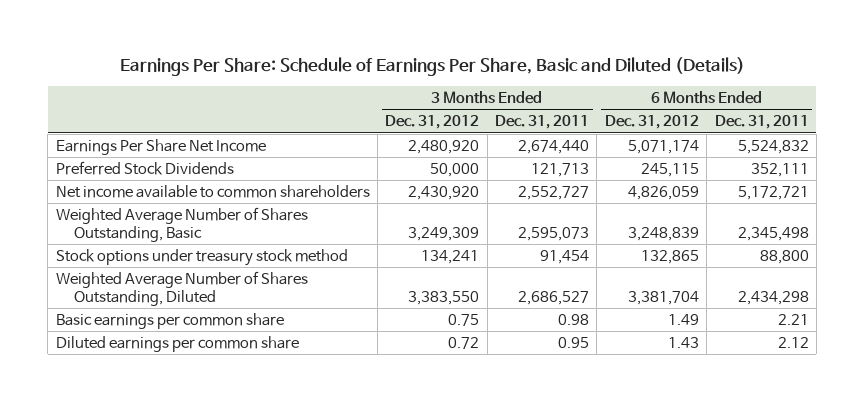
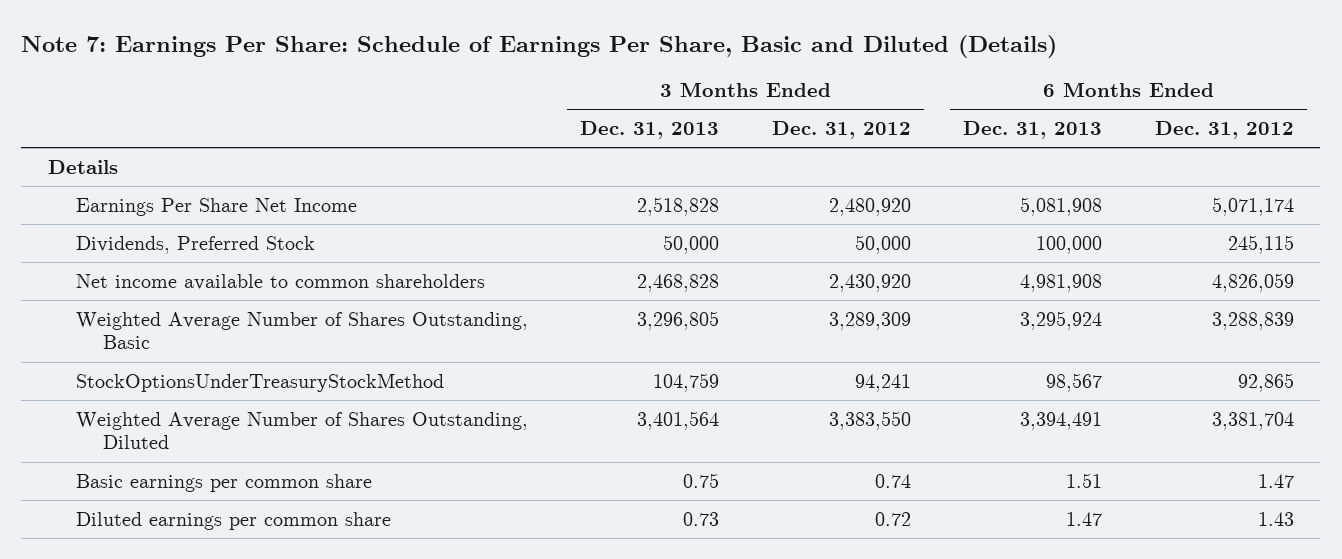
[120,57,746,77] Earnings Per Share: Schedule of Earnings Per Share, Basic and Diluted (Details) -> [21,34,1058,58] Note 7: Earnings Per Share: Schedule of Earnings Per Share, Basic and Diluted (Details)
[495,115,590,130] Dec. 31, 2011 -> none
[714,115,809,130] Dec. 31, 2011 -> none
none -> [580,120,720,139] Dec. 31, 2013
none -> [963,120,1103,139] Dec. 31, 2013
none -> [47,159,118,174] Details
[55,161,234,176] Preferred Stock Dividends -> [75,235,315,254] Dividends, Preferred Stock
[55,249,348,267] Stock options under treasury stock method -> none
[408,226,480,241] 3,249,309 -> [828,311,911,330] 3,289,309
[627,226,699,241] 3,248,839 -> [1212,311,1295,330] 3,288,839
none -> [75,372,444,392] StockOptionsUnderTreasuryStockMethod
[448,314,480,327] 0.75 -> [874,473,911,488] 0.74
[667,314,699,326] 1.49 -> [1258,473,1295,488] 1.47

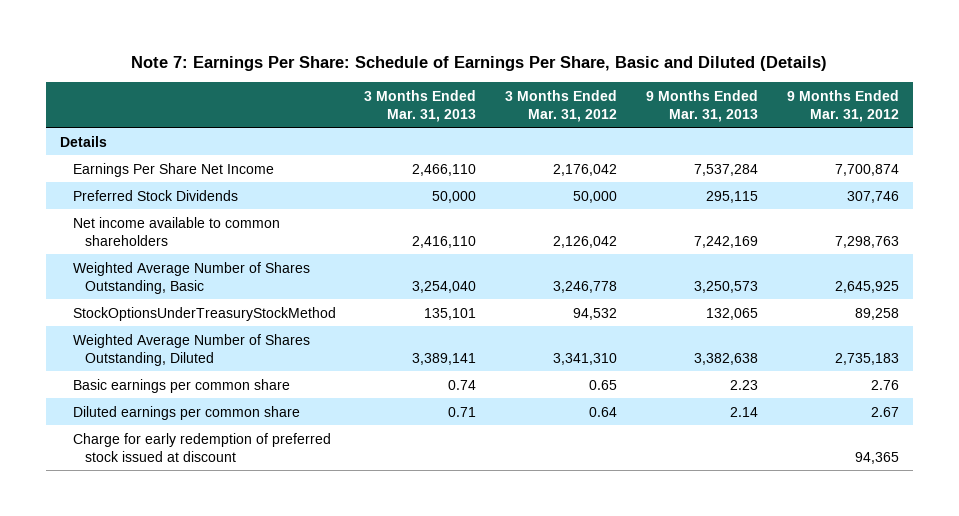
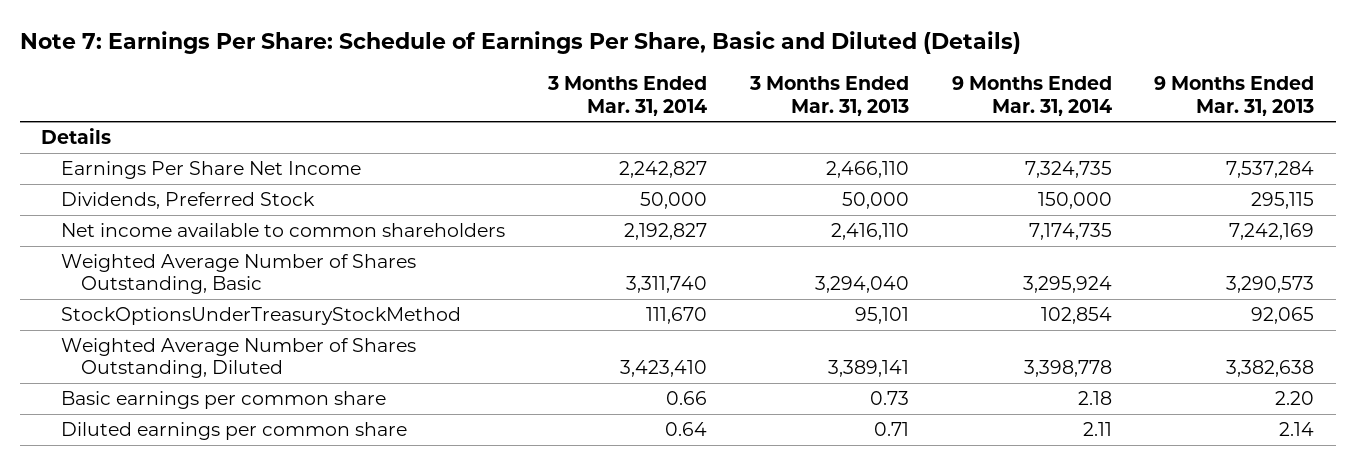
[505,89,618,122] 3 Months Ended Mar. 31, 2012 -> none
[786,89,899,122] 9 Months Ended Mar. 31, 2012 -> none
none -> [546,76,707,116] 3 Months Ended Mar. 31, 2014
none -> [951,76,1112,116] 9 Months Ended Mar. 31, 2014
[72,189,238,201] Preferred Stock Dividends -> [61,191,316,209] Dividends, Preferred Stock
[412,280,477,293] 3,254,040 -> [814,276,909,294] 3,294,040
[693,280,758,293] 3,250,573 -> [1226,276,1315,294] 3,290,573
[424,307,477,320] 135,101 -> [854,306,909,324] 95,101
[705,307,758,320] 132,065 -> [1251,306,1315,324] 92,065
[448,379,477,390] 0.74 -> [869,390,909,405] 0.73
[729,379,758,390] 2.23 -> [1275,390,1315,405] 2.20
[72,432,331,462] Charge for early redemption of preferred stock issued at discount -> none

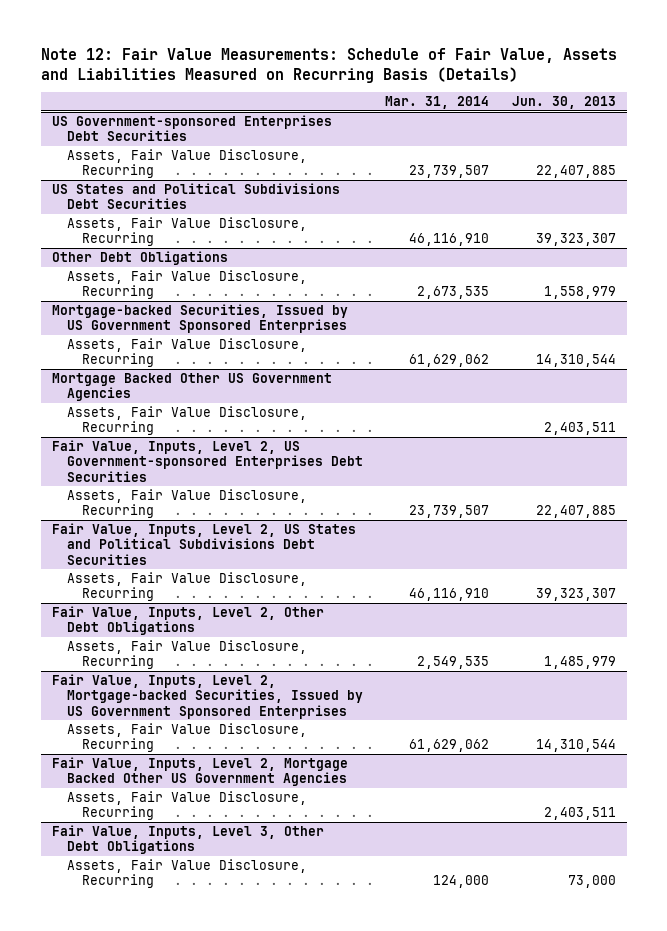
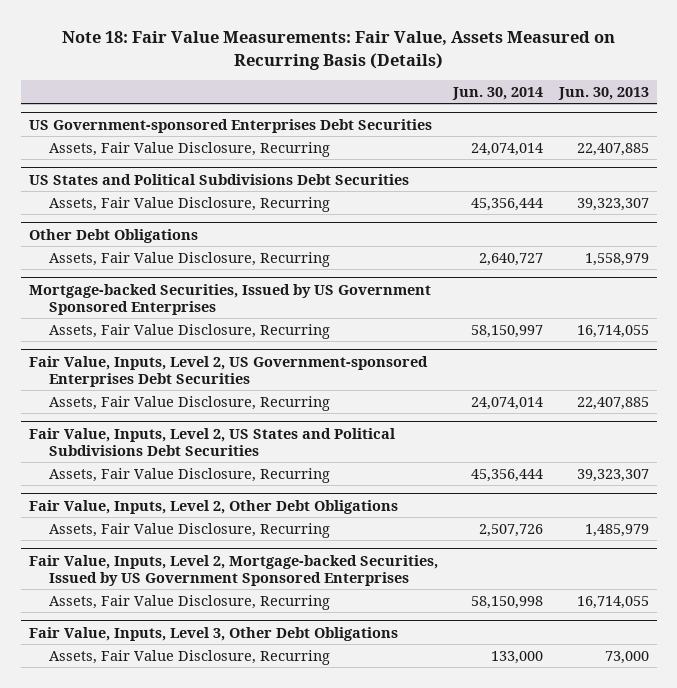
[40,48,617,83] Note 12: Fair Value Measurements: Schedule of Fair Value, Assets and Liabilities Measured on Recurring Basis (Details) -> [61,31,615,70] Note 18: Fair Value Measurements: Fair Value, Assets Measured on Recurring Basis (Details)
[385,95,490,109] Mar. 31, 2014 -> none
none -> [452,87,544,101] Jun. 30, 2014
[51,372,332,402] Mortgage Backed Other US Government Agencies -> none
[67,405,308,436] Assets, Fair Value Disclosure, Recurring -> none
[535,354,616,368] 14,310,544 -> [576,324,649,338] 16,714,055
[51,756,348,787] Fair Value, Inputs, Level 2, Mortgage Backed Other US Government Agencies -> none
[67,790,308,821] Assets, Fair Value Disclosure, Recurring -> none
[535,739,616,753] 14,310,544 -> [576,595,649,609] 16,714,055

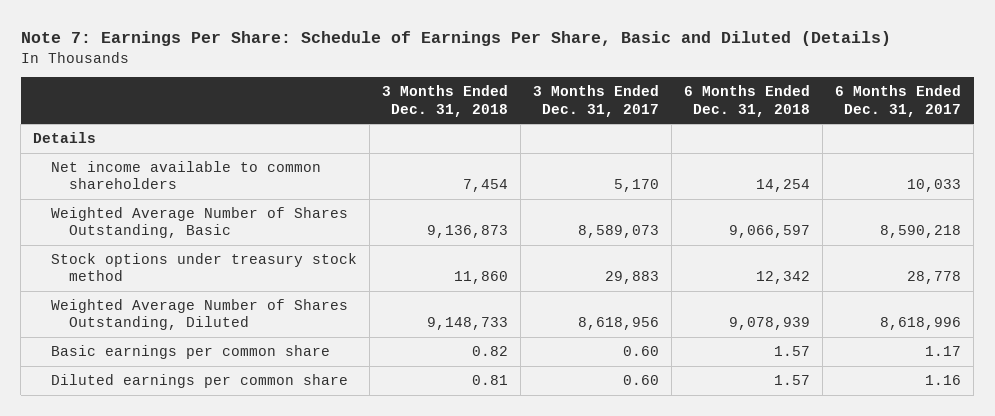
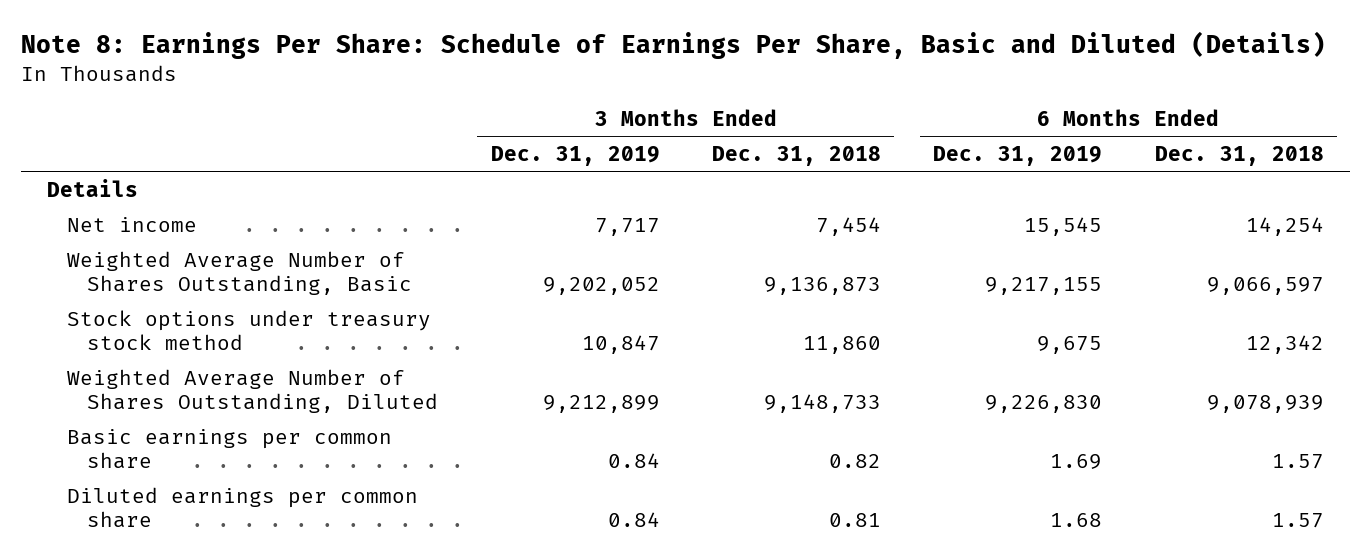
[20,31,891,47] Note 7: Earnings Per Share: Schedule of Earnings Per Share, Basic and Diluted (Details) -> [20,31,1326,60] Note 8: Earnings Per Share: Schedule of Earnings Per Share, Basic and Diluted (Details)
[533,85,660,117] 3 Months Ended Dec. 31, 2017 -> none
[835,85,962,117] 6 Months Ended Dec. 31, 2017 -> none
none -> [490,146,660,167] Dec. 31, 2019
none -> [933,146,1103,167] Dec. 31, 2019
[51,161,322,190] Net income available to common shareholders -> [67,216,198,232] Net income

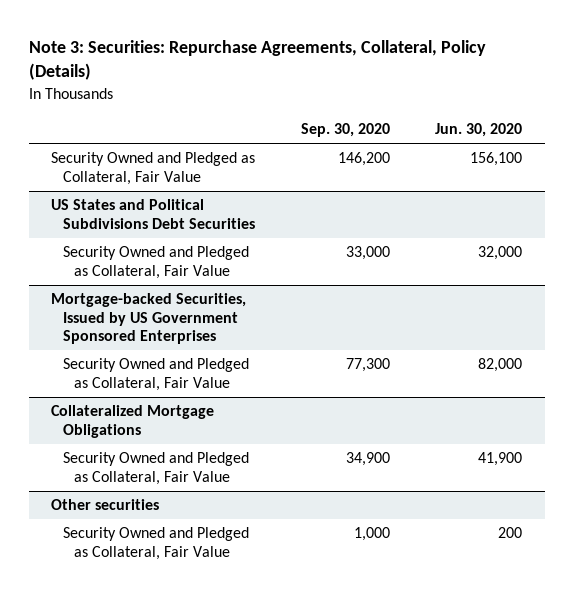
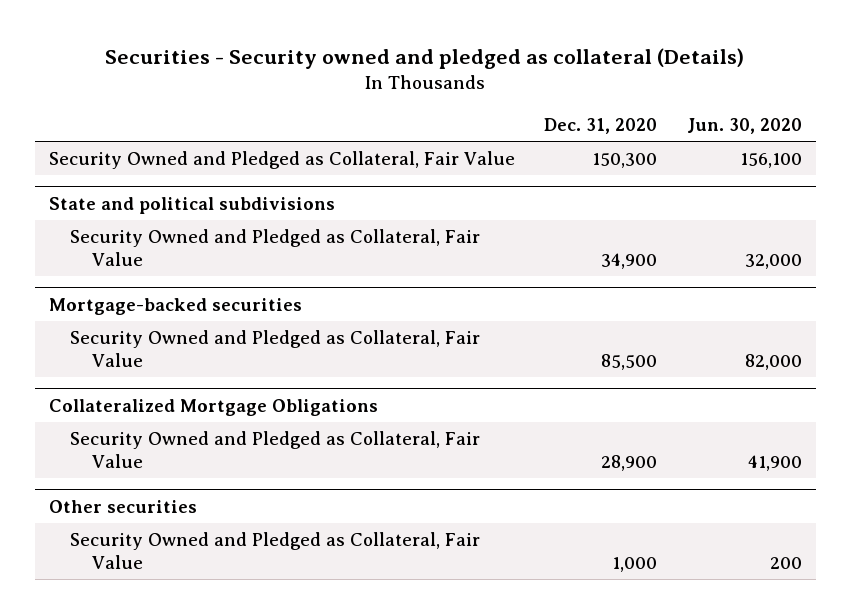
[28,39,486,81] Note 3: Securities: Repurchase Agreements, Collateral, Policy (Details) -> [105,47,745,69] Securities - Security owned and pledged as collateral (Details)
[300,122,390,137] Sep. 30, 2020 -> none
none -> [544,118,658,135] Dec. 31, 2020
[51,199,255,229] US States and Political Subdivisions Debt Securities -> [49,196,336,214] State and political subdivisions
[51,293,247,345] Mortgage-backed Securities, Issued by US Government Sponsored Enterprises -> [49,297,303,315] Mortgage-backed securities

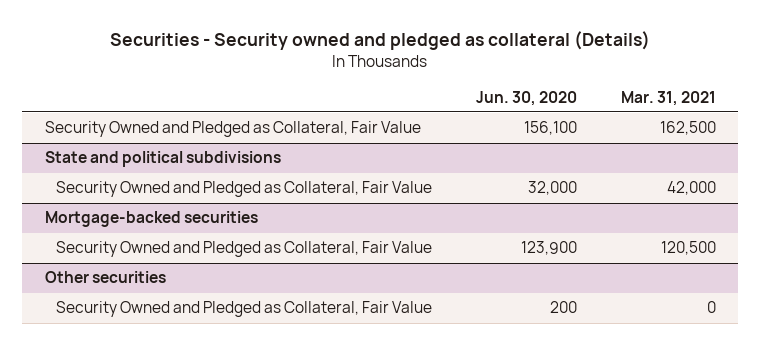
[544,118,658,135] Dec. 31, 2020 -> none
none -> [621,90,717,106] Mar. 31, 2021
[49,398,379,416] Collateralized Mortgage Obligations -> none
[70,431,481,468] Security Owned and Pledged as Collateral, Fair Value -> none
[744,353,802,370] 82,000 -> [520,241,577,256] 123,900

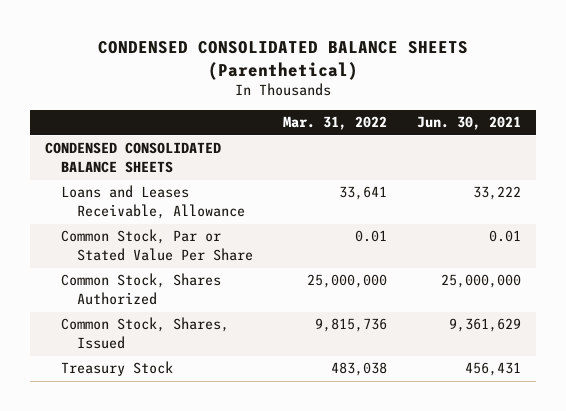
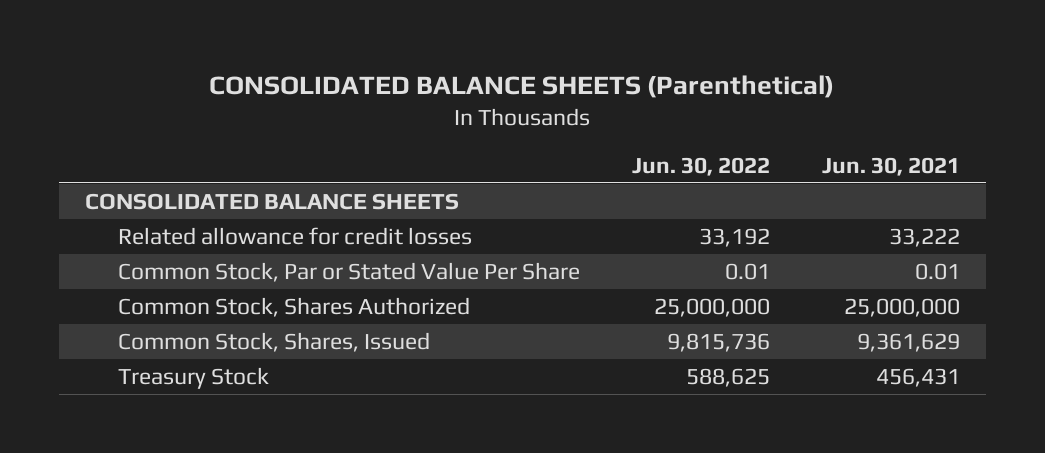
[98,40,469,80] CONDENSED CONSOLIDATED BALANCE SHEETS (Parenthetical) -> [209,75,835,99] CONSOLIDATED BALANCE SHEETS (Parenthetical)
[282,116,387,131] Mar. 31, 2022 -> none
none -> [632,156,771,176] Jun. 30, 2022
[45,142,222,174] CONDENSED CONSOLIDATED BALANCE SHEETS -> [84,192,459,210] CONSOLIDATED BALANCE SHEETS
[61,185,245,220] Loans and Leases Receivable, Allowance -> [118,226,473,245] Related allowance for credit losses

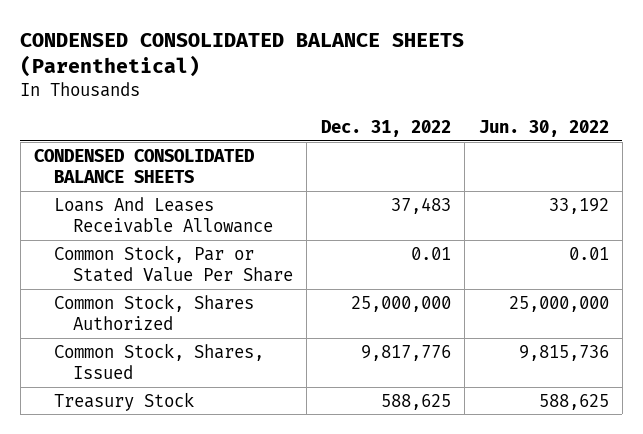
[209,75,835,99] CONSOLIDATED BALANCE SHEETS (Parenthetical) -> [20,32,465,78] CONDENSED CONSOLIDATED BALANCE SHEETS (Parenthetical)
[822,156,961,176] Jun. 30, 2021 -> none
none -> [320,120,451,138] Dec. 31, 2022
[84,192,459,210] CONSOLIDATED BALANCE SHEETS -> [34,148,256,184] CONDENSED CONSOLIDATED BALANCE SHEETS
[118,226,473,245] Related allowance for credit losses -> [53,196,274,234] Loans And Leases Receivable Allowance

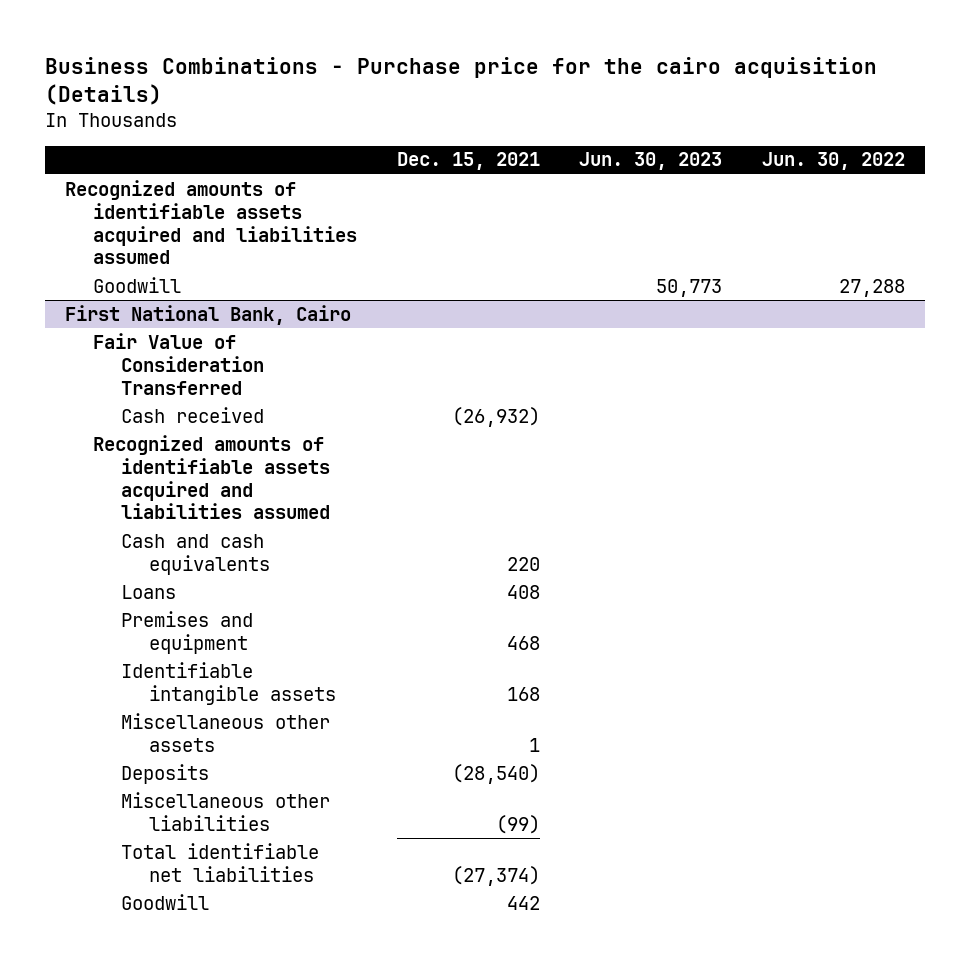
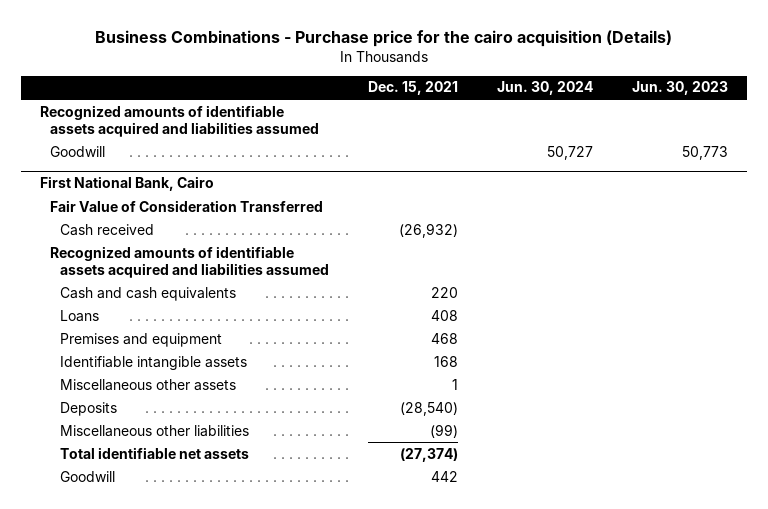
[761,152,905,171] Jun. 30, 2022 -> none
none -> [496,81,593,96] Jun. 30, 2024
[121,842,320,882] Total identifiable net liabilities -> [60,446,250,459] Total identifiable net assets

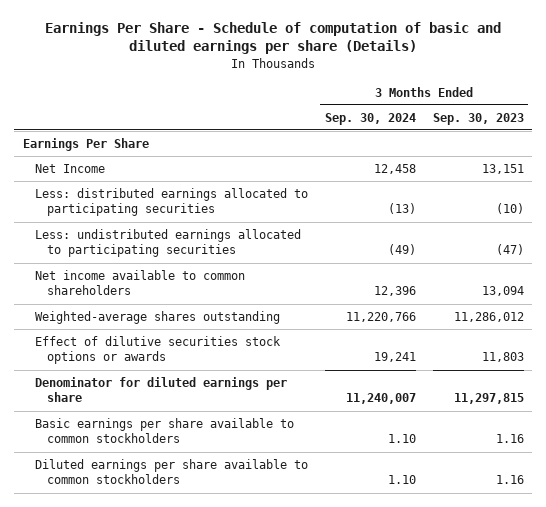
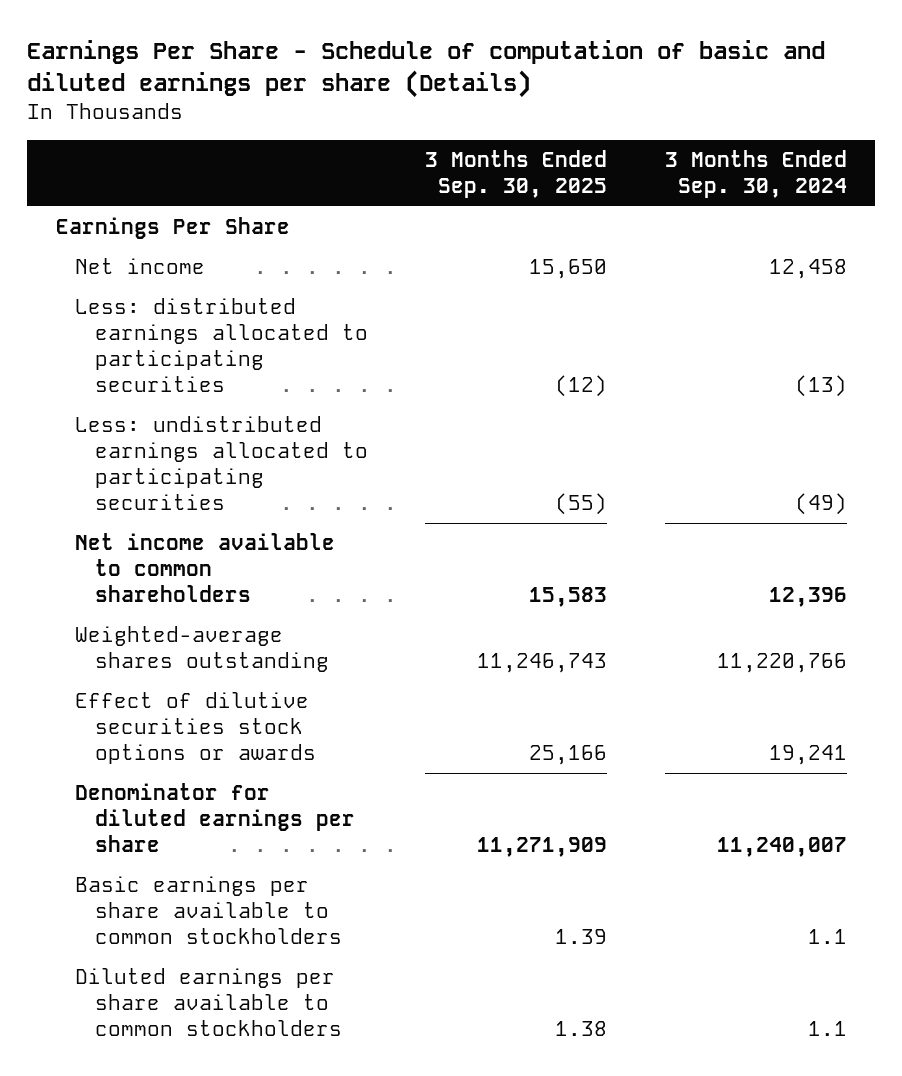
[432,112,524,125] Sep. 30, 2023 -> none
none -> [425,150,608,199] 3 Months Ended Sep. 30, 2025
[34,163,105,173] Net Income -> [75,258,206,275] Net income
[387,434,416,444] 1.10 -> [807,929,847,945] 1.1
[387,475,416,485] 1.10 -> [807,1021,847,1037] 1.1

